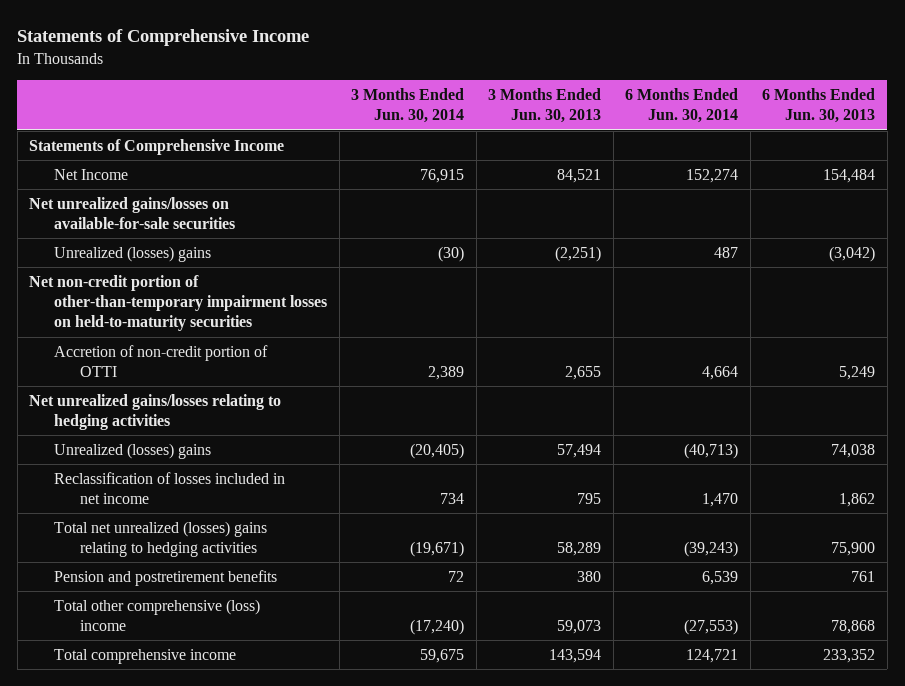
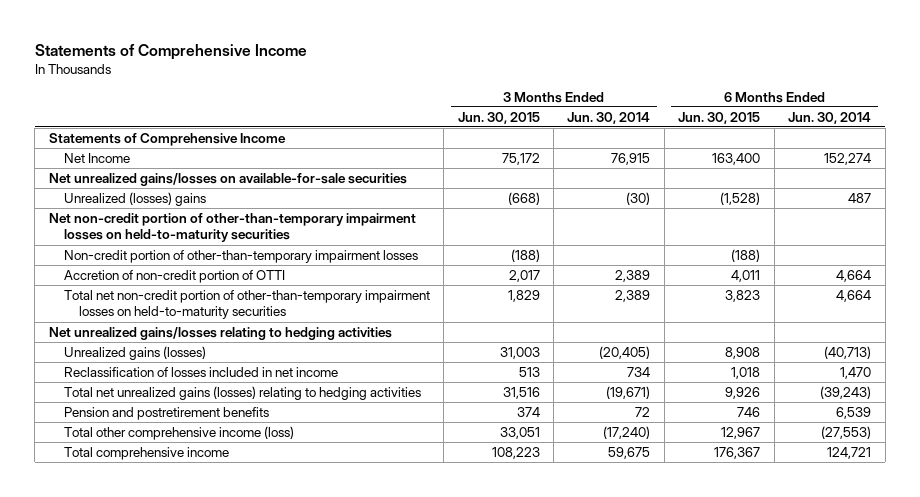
[488,88,602,124] 3 Months Ended Jun. 30, 2013 -> none
[762,88,876,124] 6 Months Ended Jun. 30, 2013 -> none
none -> [457,111,540,124] Jun. 30, 2015
none -> [678,111,761,124] Jun. 30, 2015
none -> [63,249,418,263] Non-credit portion of other-than-temporary impairment losses
none -> [63,289,430,320] Total net non-credit portion of other-than-temporary impairment losses on held-to-maturity securities
[54,442,212,459] Unrealized (losses) gains -> [63,345,206,360] Unrealized gains (losses)
[54,520,268,558] Total net unrealized (losses) gains relating to hedging activities -> [63,385,421,400] Total net unrealized gains (losses) relating to hedging activities
[54,598,261,632] Total other comprehensive (loss) income -> [63,425,294,440] Total other comprehensive income (loss)

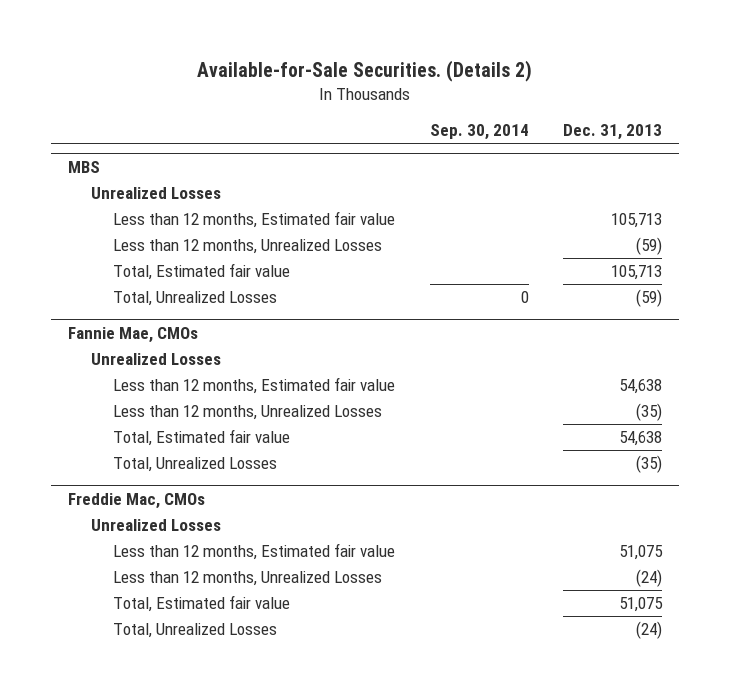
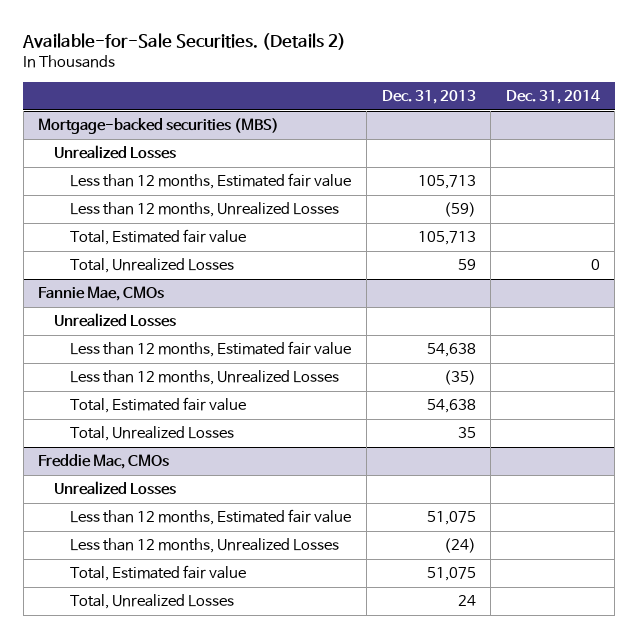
[429,123,529,140] Sep. 30, 2014 -> none
none -> [505,90,600,105] Dec. 31, 2014
[68,161,101,174] MBS -> none
none -> [38,118,280,135] Mortgage-backed securities (MBS)
[636,289,663,308] (59) -> [457,259,476,271] 59
[636,455,663,474] (35) -> [457,427,476,439] 35
[636,621,663,640] (24) -> [457,595,476,607] 24

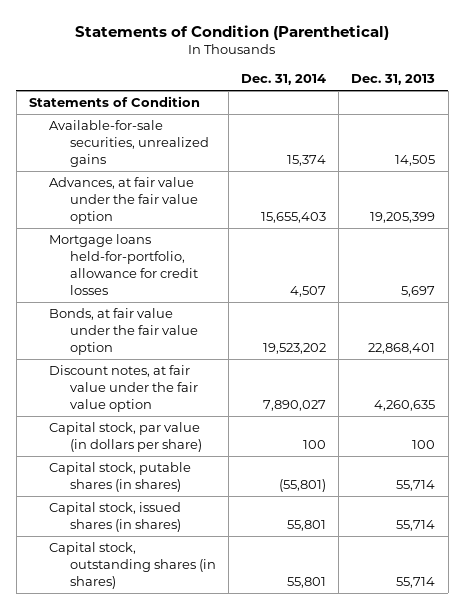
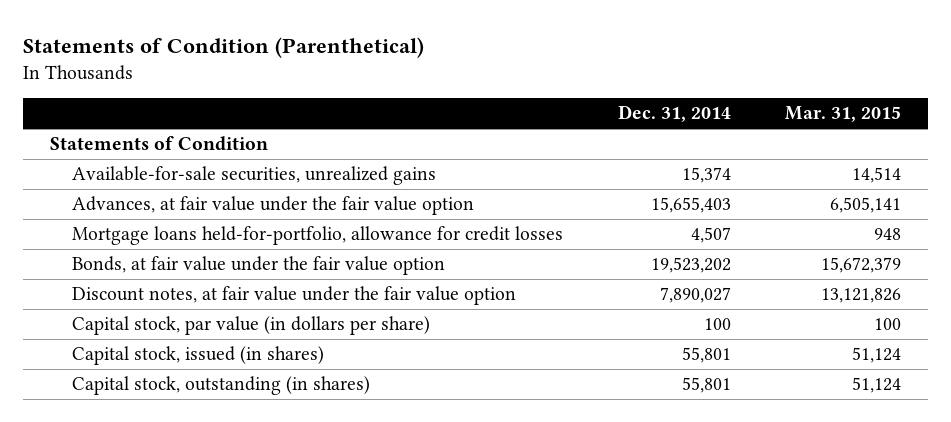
[351,74,436,86] Dec. 31, 2013 -> none
none -> [785,106,902,123] Mar. 31, 2015
[49,462,192,493] Capital stock, putable shares (in shares) -> none
[49,502,182,533] Capital stock, issued shares (in shares) -> [72,346,325,366] Capital stock, issued (in shares)
[49,542,216,589] Capital stock, outstanding shares (in shares) -> [72,376,371,396] Capital stock, outstanding (in shares)

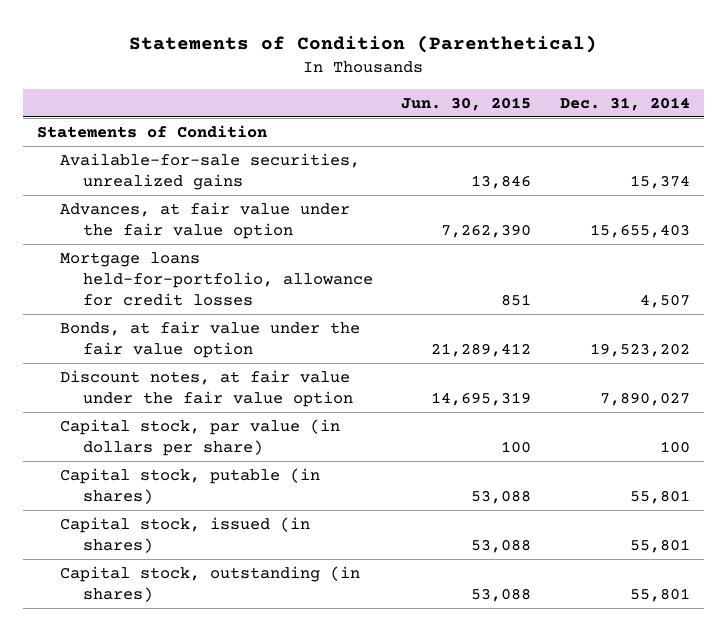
[785,106,902,123] Mar. 31, 2015 -> none
none -> [401,96,532,111] Jun. 30, 2015
none -> [59,467,320,504] Capital stock, putable (in shares)

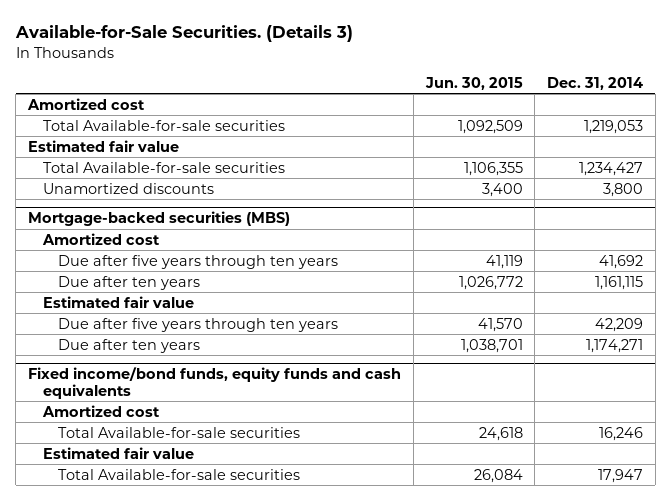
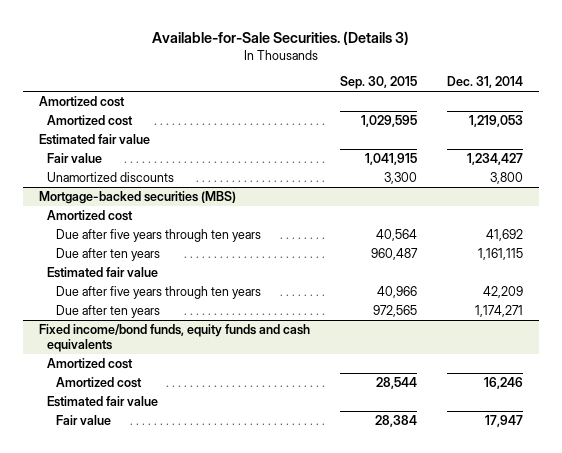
[424,76,523,90] Jun. 30, 2015 -> none
none -> [340,76,418,90] Sep. 30, 2015
[42,119,285,131] Total Available-for-sale securities -> [47,115,134,127] Amortized cost
[42,161,285,173] Total Available-for-sale securities -> [47,153,103,164] Fair value
[57,426,300,438] Total Available-for-sale securities -> [56,377,143,389] Amortized cost
[57,468,300,480] Total Available-for-sale securities -> [56,415,112,426] Fair value

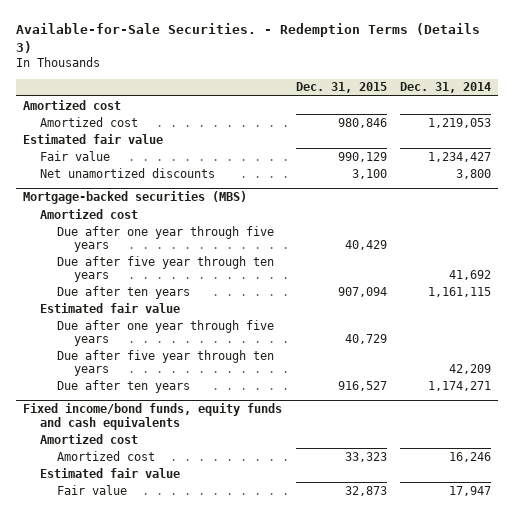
[152,30,410,45] Available-for-Sale Securities. (Details 3) -> [16,23,481,53] Available-for-Sale Securities. - Redemption Terms (Details 3)
[340,76,418,90] Sep. 30, 2015 -> none
none -> [295,82,387,94] Dec. 31, 2015
[47,172,175,183] Unamortized discounts -> [40,167,216,178] Net unamortized discounts
none -> [57,225,275,253] Due after one year through five years
[56,229,262,243] Due after five years through ten years -> [57,255,275,283] Due after five year through ten years
none -> [57,319,275,347] Due after one year through five years
[56,286,262,300] Due after five years through ten years -> [57,349,275,377] Due after five year through ten years

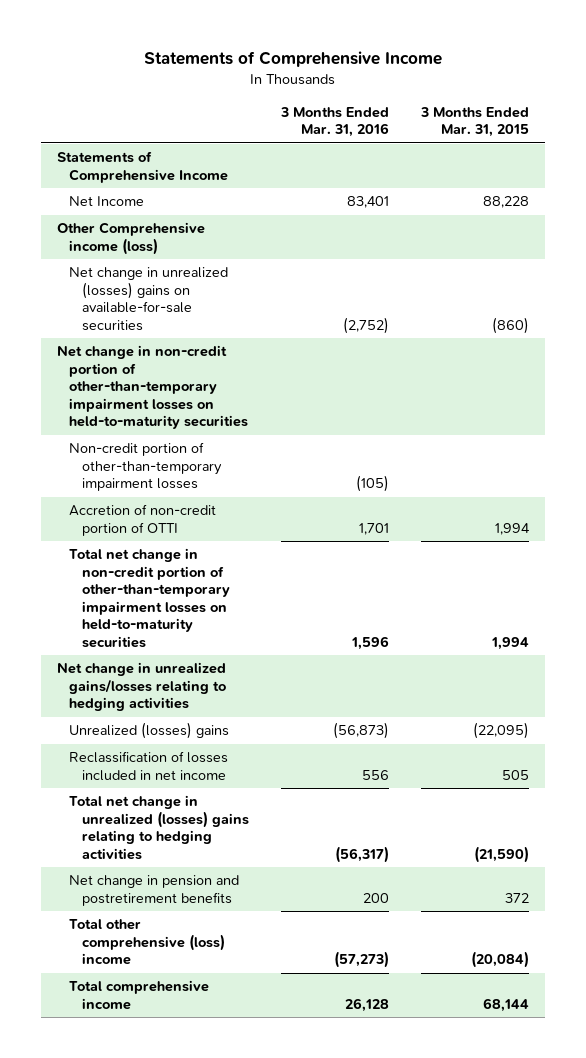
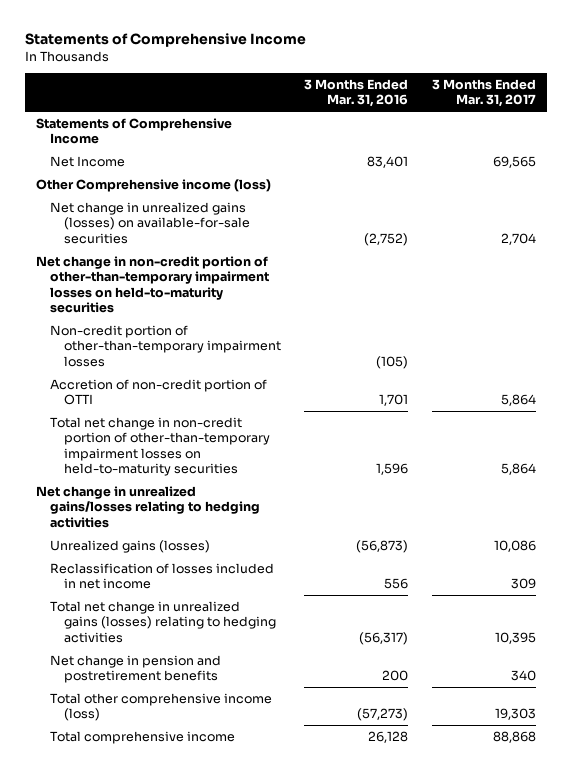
[419,106,529,138] 3 Months Ended Mar. 31, 2015 -> none
none -> [431,78,536,108] 3 Months Ended Mar. 31, 2017
[69,267,229,331] Net change in unrealized (losses) gains on available-for-sale securities -> [50,201,251,244] Net change in unrealized gains (losses) on available-for-sale securities
[69,722,230,740] Unrealized (losses) gains -> [50,539,211,553] Unrealized gains (losses)
[69,795,249,860] Total net change in unrealized (losses) gains relating to hedging activities -> [50,600,277,643] Total net change in unrealized gains (losses) relating to hedging activities
[69,919,225,966] Total other comprehensive (loss) income -> [50,692,273,722] Total other comprehensive income (loss)

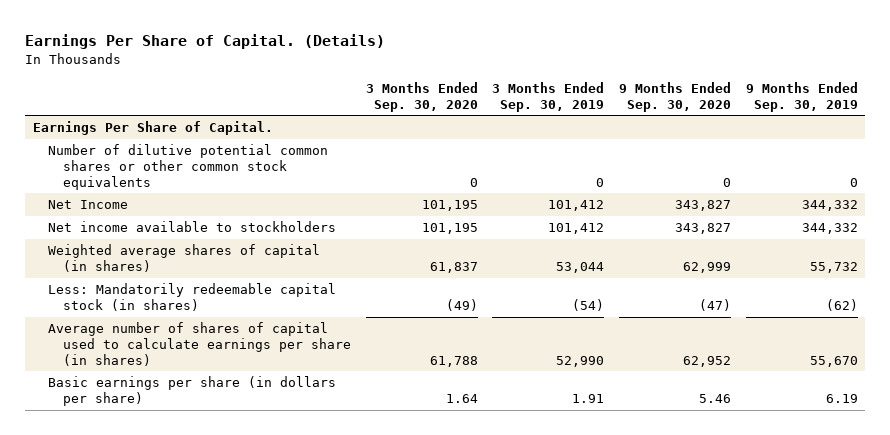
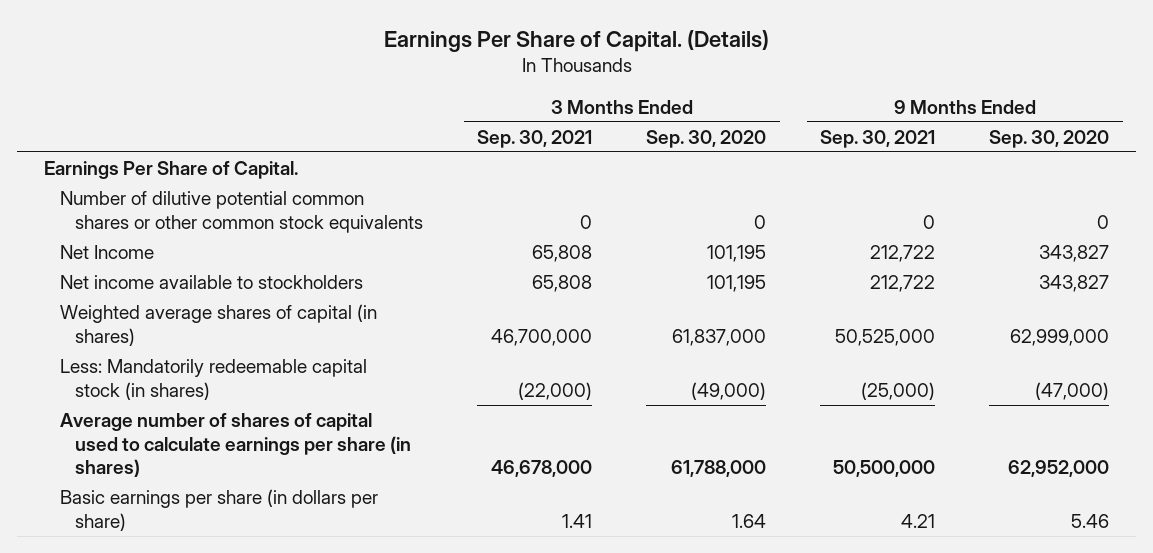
[492,81,605,112] 3 Months Ended Sep. 30, 2019 -> none
[745,81,858,112] 9 Months Ended Sep. 30, 2019 -> none
none -> [477,129,593,148] Sep. 30, 2021
none -> [820,129,936,148] Sep. 30, 2021
[429,261,478,273] 61,837 -> [672,328,767,346] 61,837,000
[682,261,731,273] 62,999 -> [1010,328,1110,346] 62,999,000
[445,298,478,311] (49) -> [691,381,767,400] (49,000)
[698,298,731,311] (47) -> [1035,381,1110,400] (47,000)
[429,355,478,367] 61,788 -> [671,460,767,478] 61,788,000
[682,355,731,367] 62,952 -> [1008,460,1110,478] 62,952,000

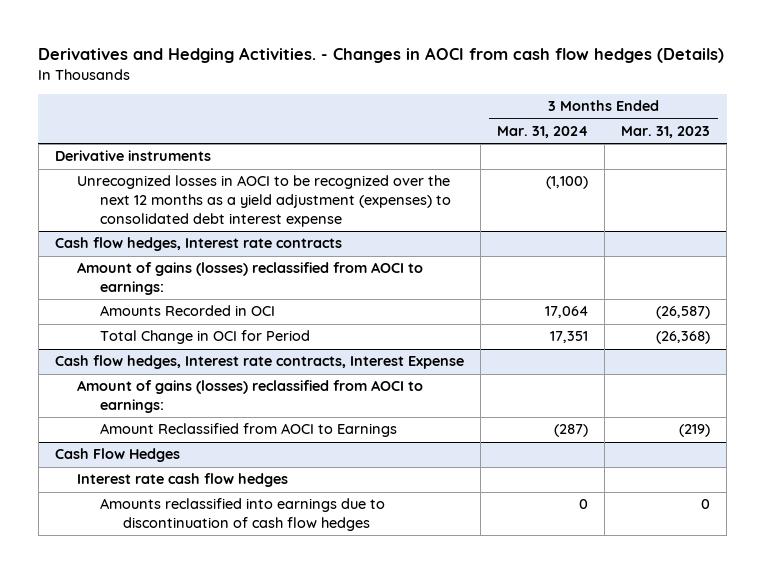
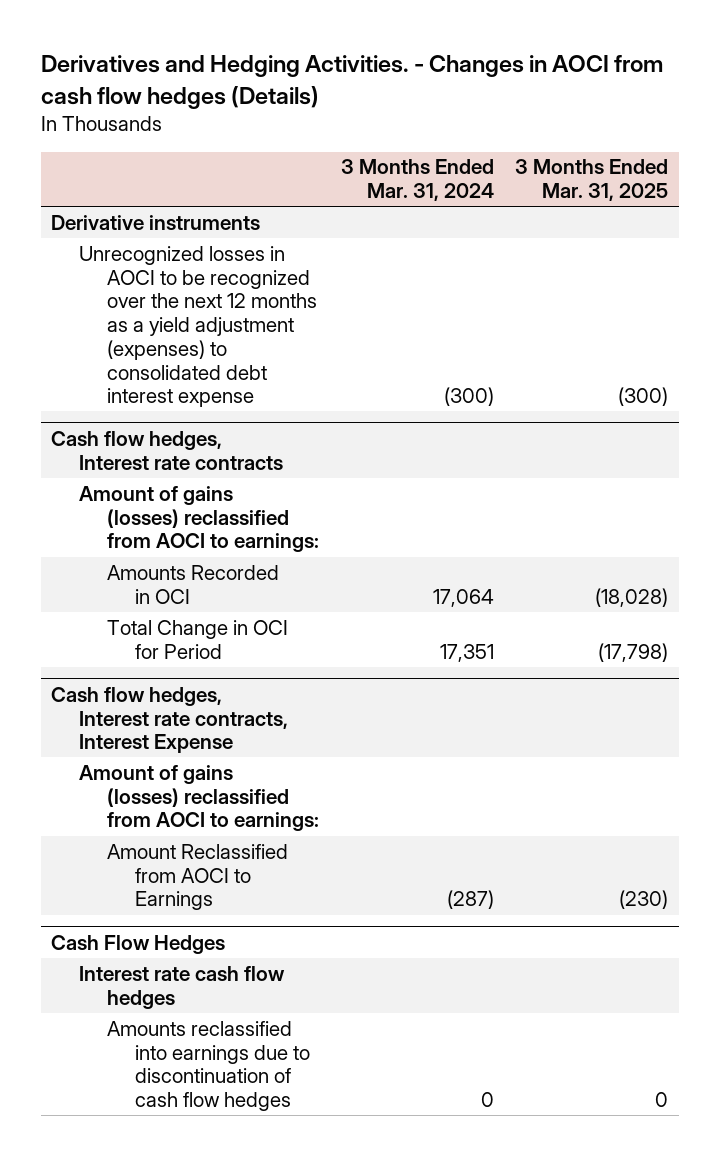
[621,125,711,138] Mar. 31, 2023 -> none
none -> [514,159,668,202] 3 Months Ended Mar. 31, 2025
[545,176,588,190] (1,100) -> [443,387,494,407] (300)

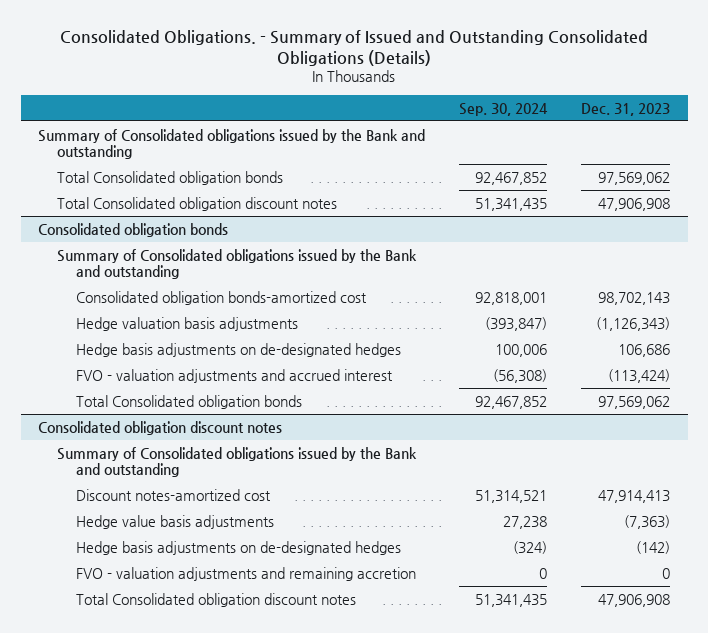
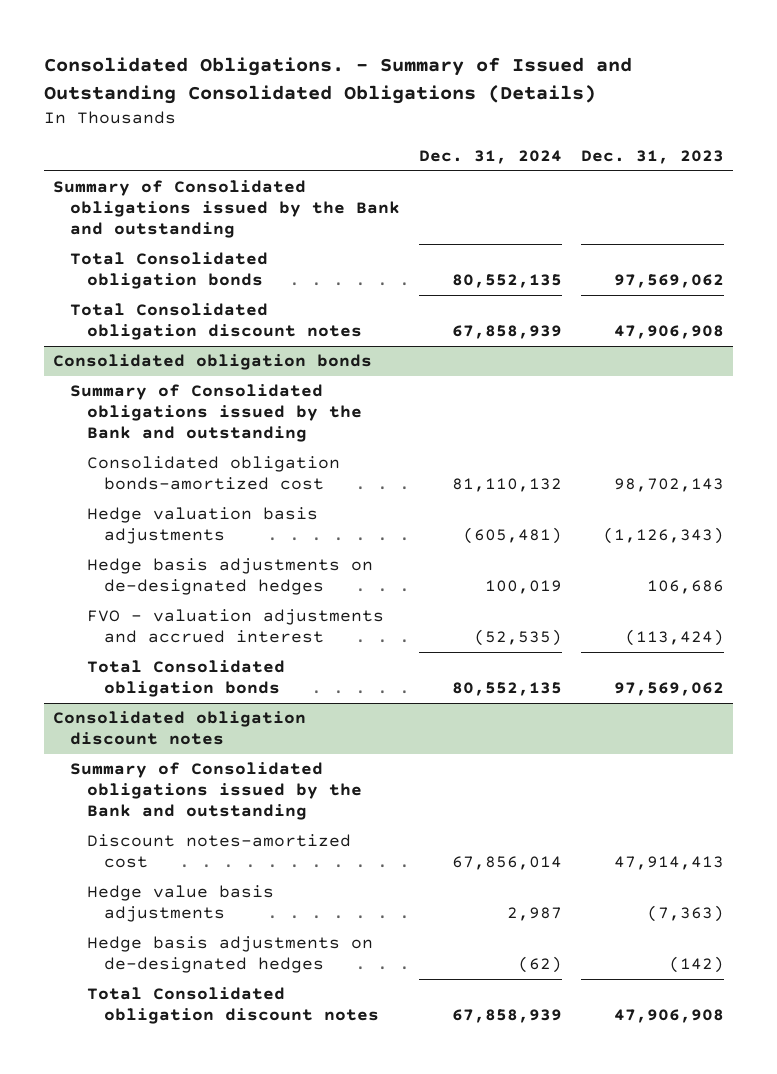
[459,102,549,116] Sep. 30, 2024 -> none
none -> [418,150,562,165] Dec. 31, 2024
[76,566,417,581] FVO - valuation adjustments and remaining accretion -> none

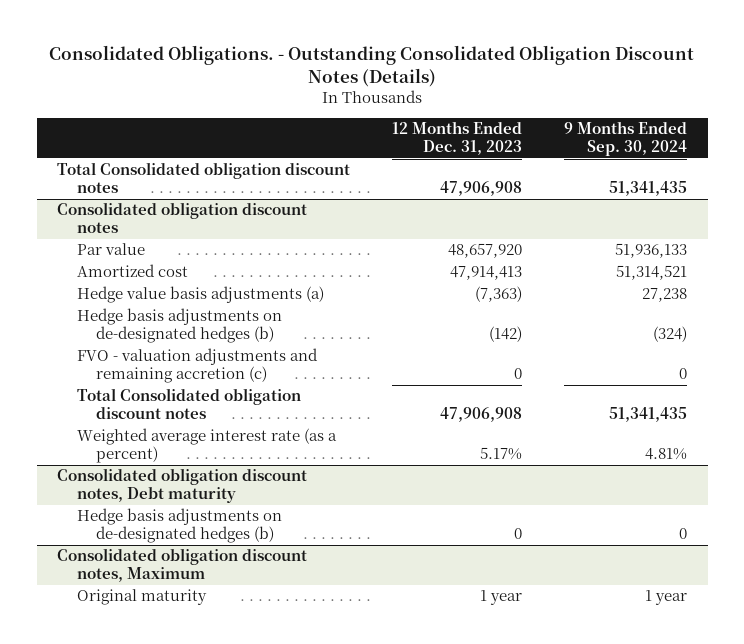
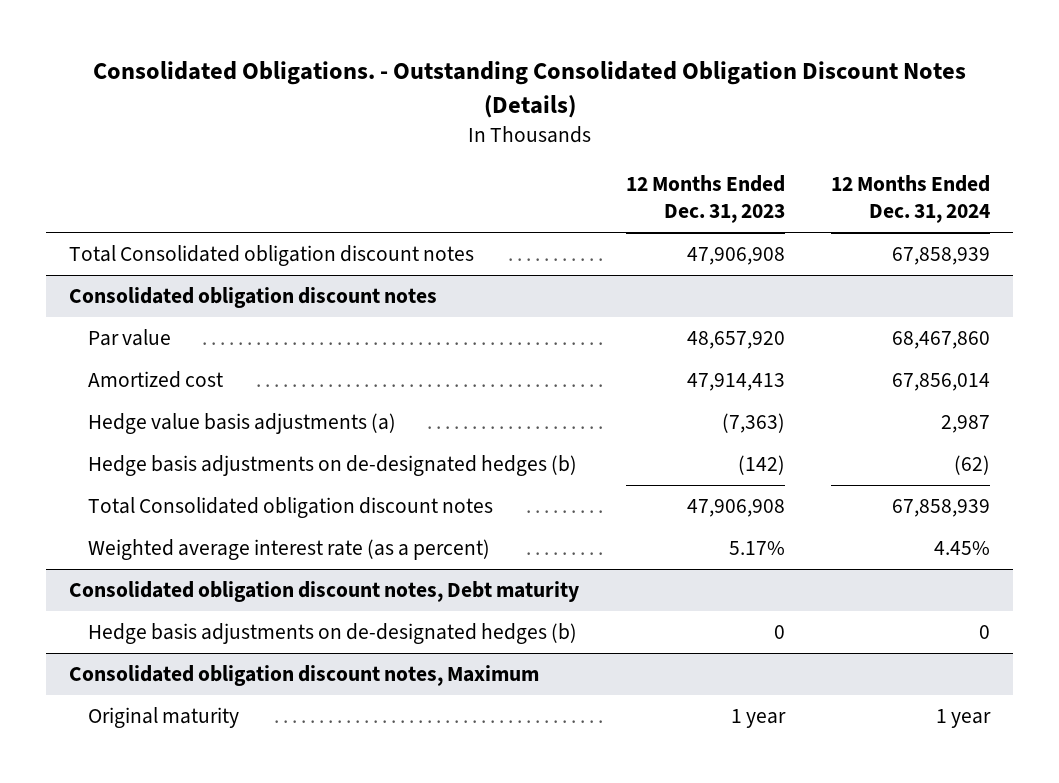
[563,121,687,157] 9 Months Ended Sep. 30, 2024 -> none
none -> [830,175,990,224] 12 Months Ended Dec. 31, 2024
[76,348,318,384] FVO - valuation adjustments and remaining accretion (c) -> none

